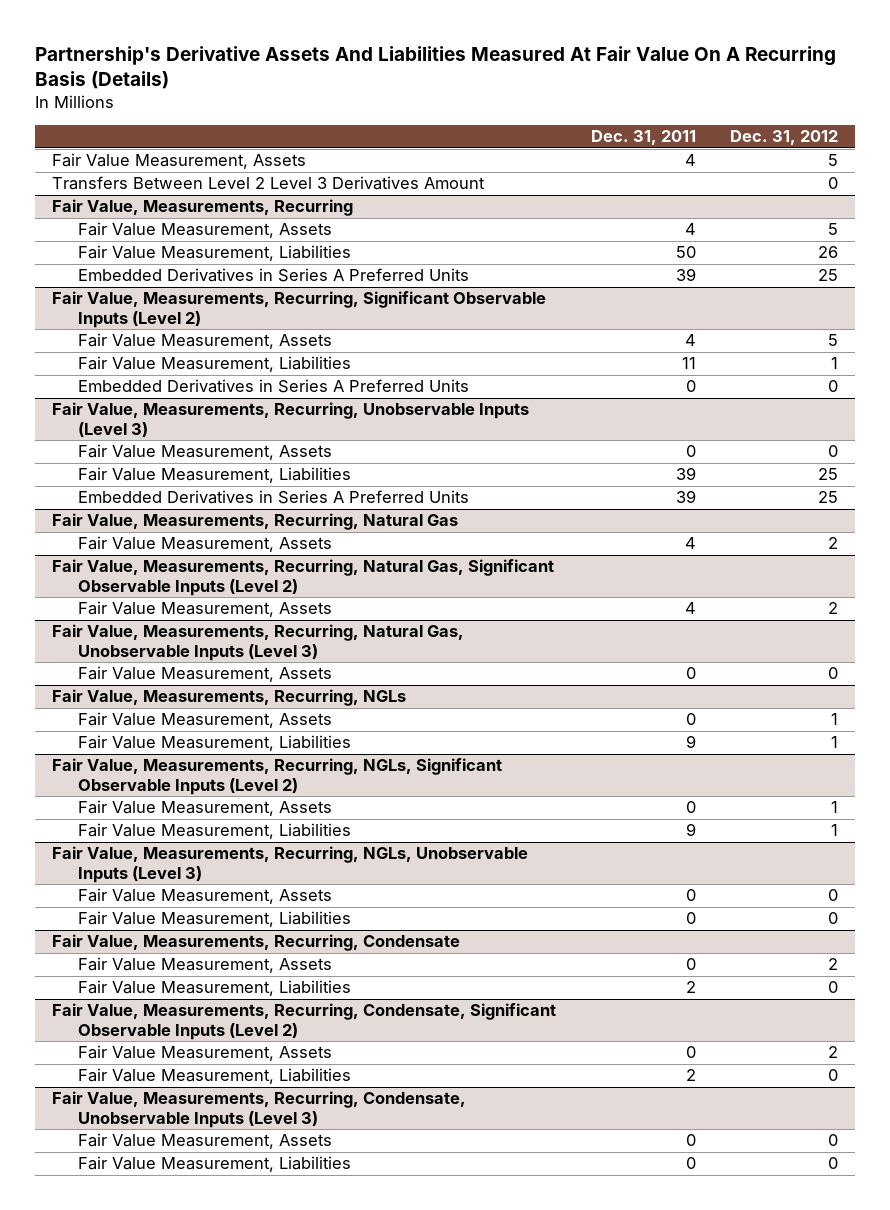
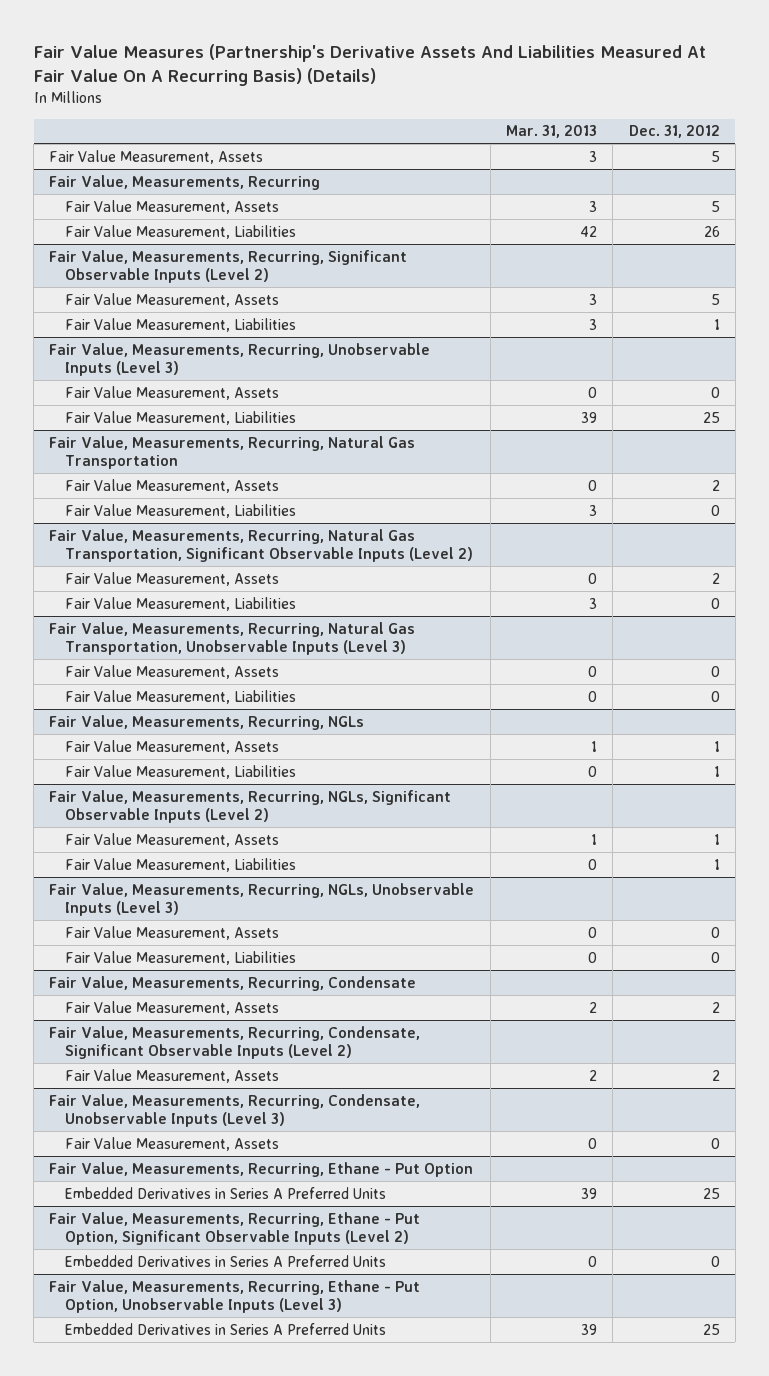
[35,45,837,90] Partnership's Derivative Assets And Liabilities Measured At Fair Value On A Recurring Basis (Details) -> [33,43,706,86] Fair Value Measures (Partnership's Derivative Assets And Liabilities Measured At Fair Value On A Recurring Basis) (Details)
[590,130,696,146] Dec. 31, 2011 -> none
none -> [505,125,597,139] Mar. 31, 2013
[52,176,486,191] Transfers Between Level 2 Level 3 Derivatives Amount -> none
[77,268,469,283] Embedded Derivatives in Series A Preferred Units -> none
[77,379,469,394] Embedded Derivatives in Series A Preferred Units -> none
[77,490,469,505] Embedded Derivatives in Series A Preferred Units -> none
[52,513,459,531] Fair Value, Measurements, Recurring, Natural Gas -> [49,435,416,469] Fair Value, Measurements, Recurring, Natural Gas Transportation
none -> [64,503,296,518] Fair Value Measurement, Liabilities
[52,559,555,596] Fair Value, Measurements, Recurring, Natural Gas, Significant Observable Inputs (Level 2) -> [49,528,473,562] Fair Value, Measurements, Recurring, Natural Gas Transportation, Significant Observable Inputs (Level 2)
none -> [64,596,296,611] Fair Value Measurement, Liabilities
[52,624,465,661] Fair Value, Measurements, Recurring, Natural Gas, Unobservable Inputs (Level 3) -> [49,621,416,655] Fair Value, Measurements, Recurring, Natural Gas Transportation, Unobservable Inputs (Level 3)
none -> [64,689,296,704] Fair Value Measurement, Liabilities
[77,980,351,997] Fair Value Measurement, Liabilities -> none
[77,1068,351,1085] Fair Value Measurement, Liabilities -> none
[77,1156,351,1173] Fair Value Measurement, Liabilities -> none
none -> [49,1161,474,1177] Fair Value, Measurements, Recurring, Ethane - Put Option
none -> [64,1186,386,1199] Embedded Derivatives in Series A Preferred Units
none -> [49,1211,421,1245] Fair Value, Measurements, Recurring, Ethane - Put Option, Significant Observable Inputs (Level 2)
none -> [64,1254,386,1267] Embedded Derivatives in Series A Preferred Units
none -> [49,1279,421,1313] Fair Value, Measurements, Recurring, Ethane - Put Option, Unobservable Inputs (Level 3)
none -> [64,1322,386,1335] Embedded Derivatives in Series A Preferred Units

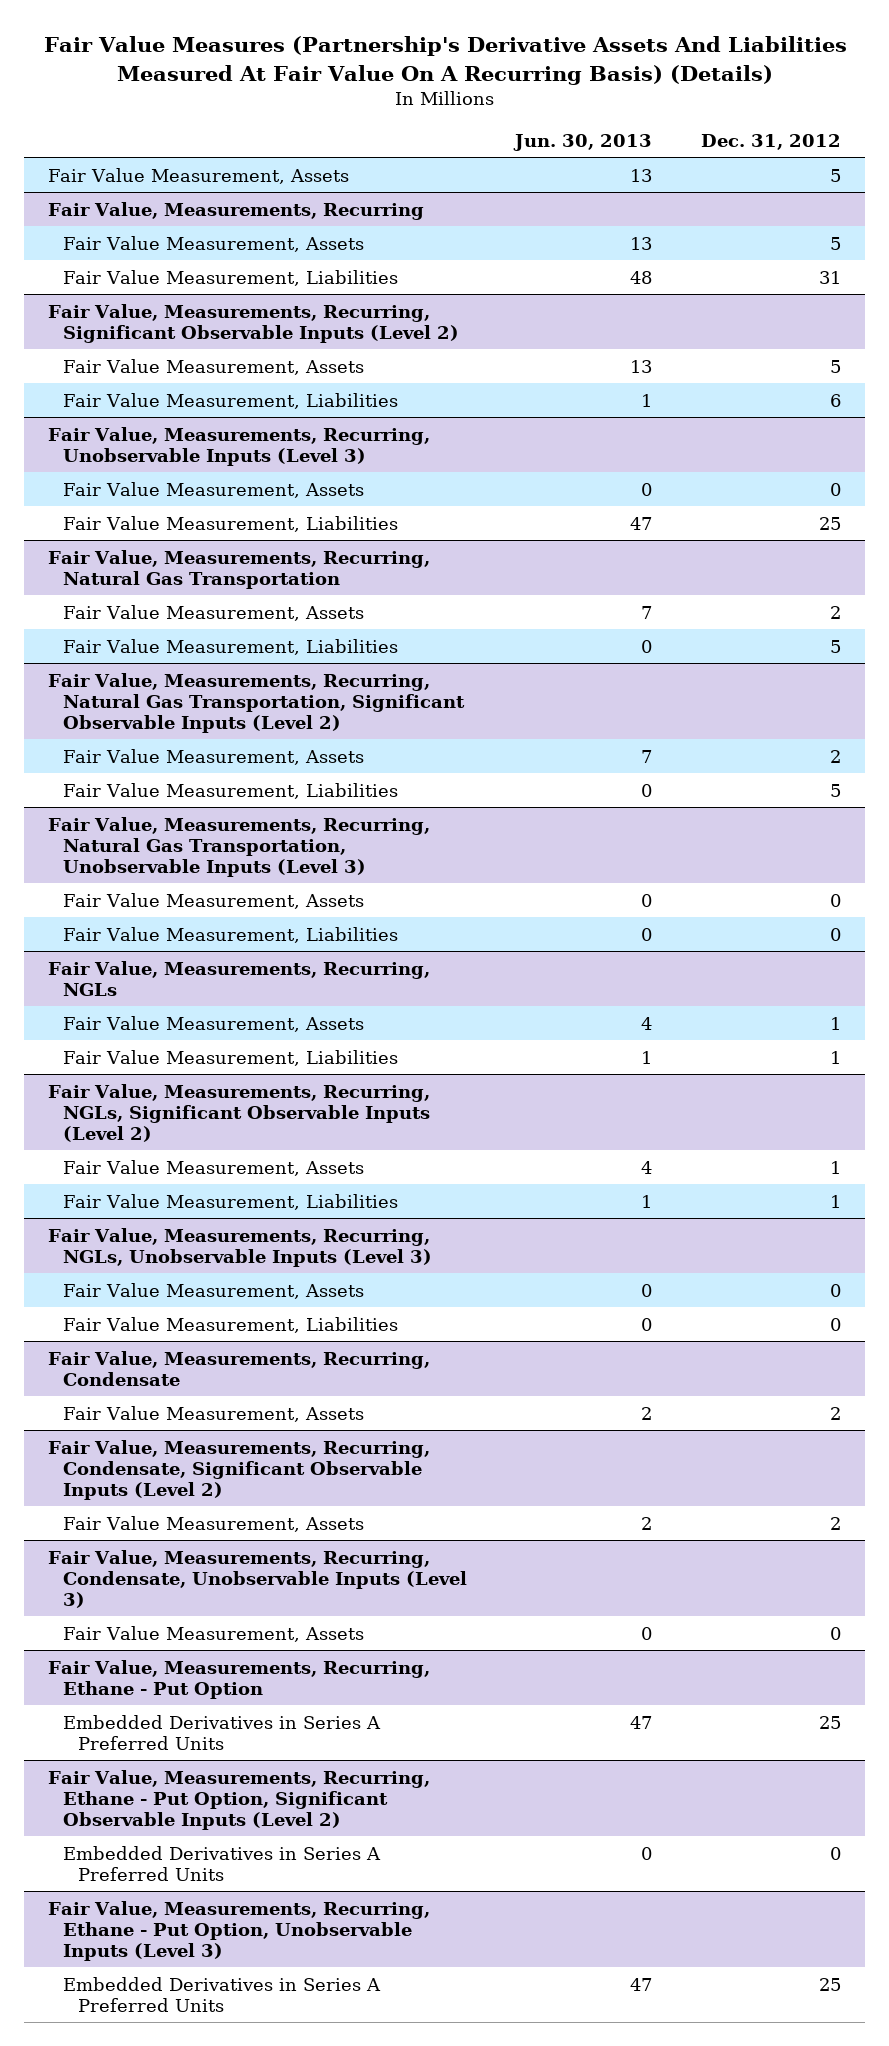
[505,125,597,139] Mar. 31, 2013 -> none
none -> [513,133,653,151] Jun. 30, 2013
[703,225,720,237] 26 -> [818,270,841,284] 31
[713,318,720,330] 1 -> [829,393,841,407] 6
[710,504,720,516] 0 -> [829,639,841,653] 5
[710,597,720,609] 0 -> [829,783,841,797] 5

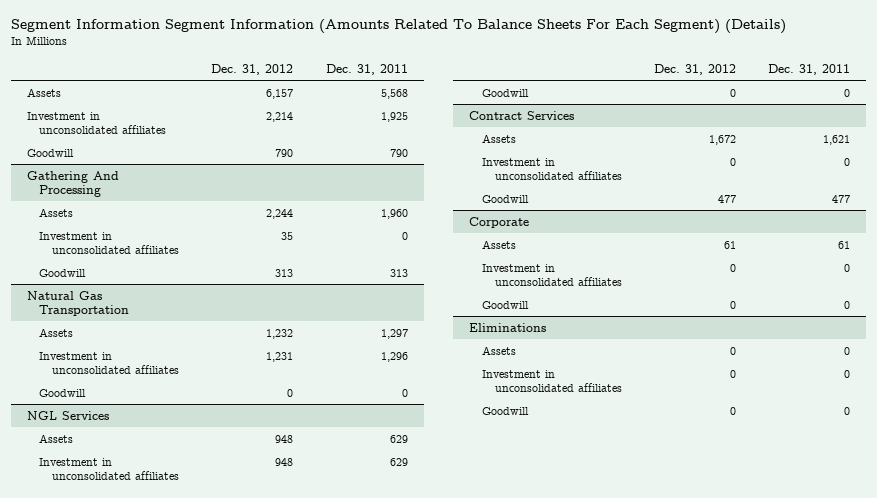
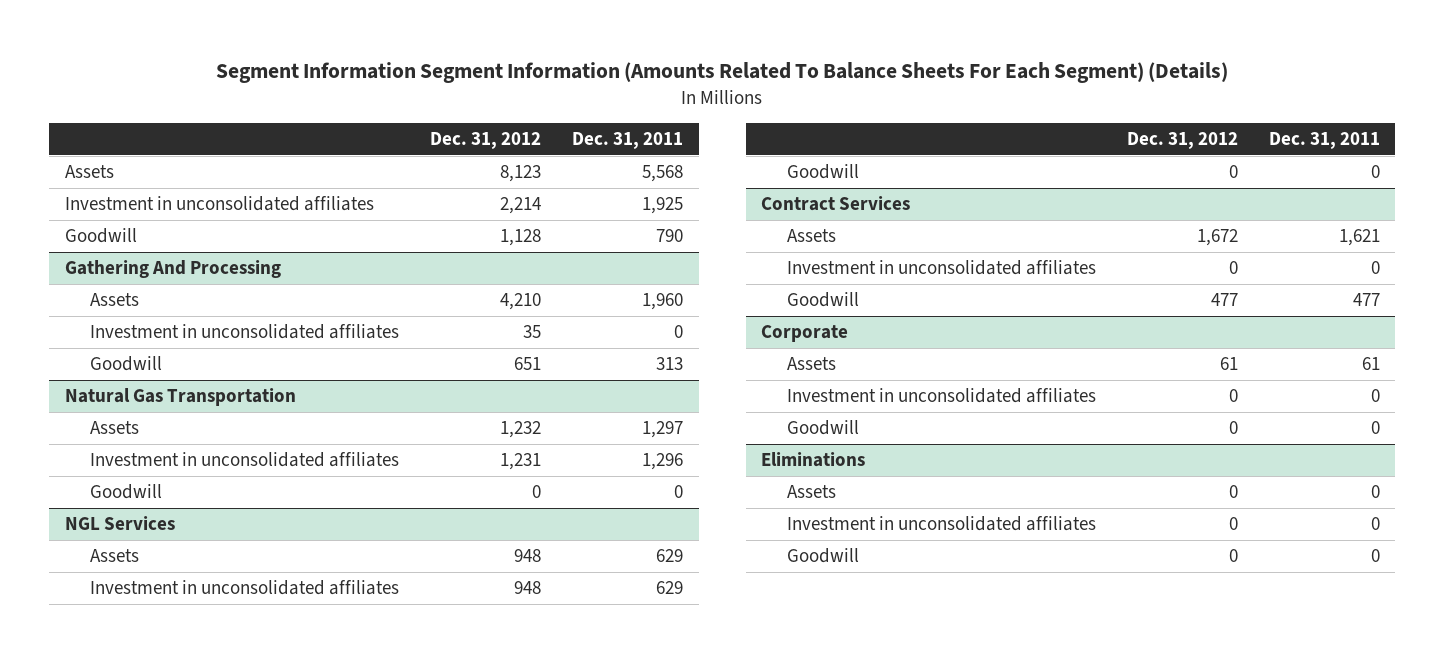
[266,88,294,99] 6,157 -> [500,165,542,183] 8,123
[275,148,294,157] 790 -> [500,229,542,247] 1,128
[266,208,294,219] 2,244 -> [500,293,542,311] 4,210
[275,268,294,277] 313 -> [514,357,542,371] 651

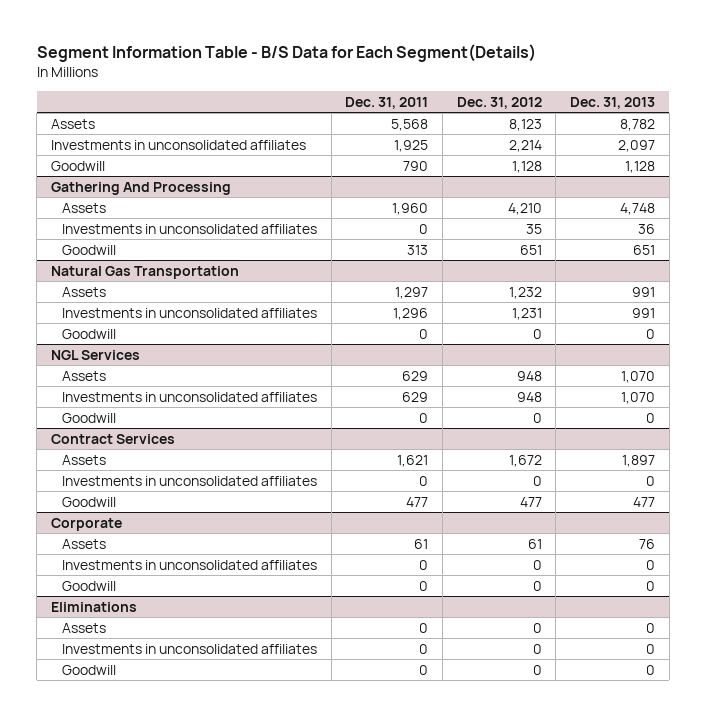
[216,62,1229,84] Segment Information Segment Information (Amounts Related To Balance Sheets For Each Segment) (Details) -> [36,44,536,63] Segment Information Table - B/S Data for Each Segment(Details)
none -> [570,96,656,109] Dec. 31, 2013
[64,196,374,212] Investment in unconsolidated affiliates -> [50,139,306,150] Investments in unconsolidated affiliates
[89,324,399,340] Investment in unconsolidated affiliates -> [62,223,318,234] Investments in unconsolidated affiliates
[89,452,399,468] Investment in unconsolidated affiliates -> [62,307,318,318] Investments in unconsolidated affiliates
[89,580,399,596] Investment in unconsolidated affiliates -> [62,391,318,402] Investments in unconsolidated affiliates
[786,260,1096,276] Investment in unconsolidated affiliates -> [62,475,318,486] Investments in unconsolidated affiliates
[786,388,1096,404] Investment in unconsolidated affiliates -> [62,559,318,570] Investments in unconsolidated affiliates
[786,516,1096,532] Investment in unconsolidated affiliates -> [62,643,318,654] Investments in unconsolidated affiliates

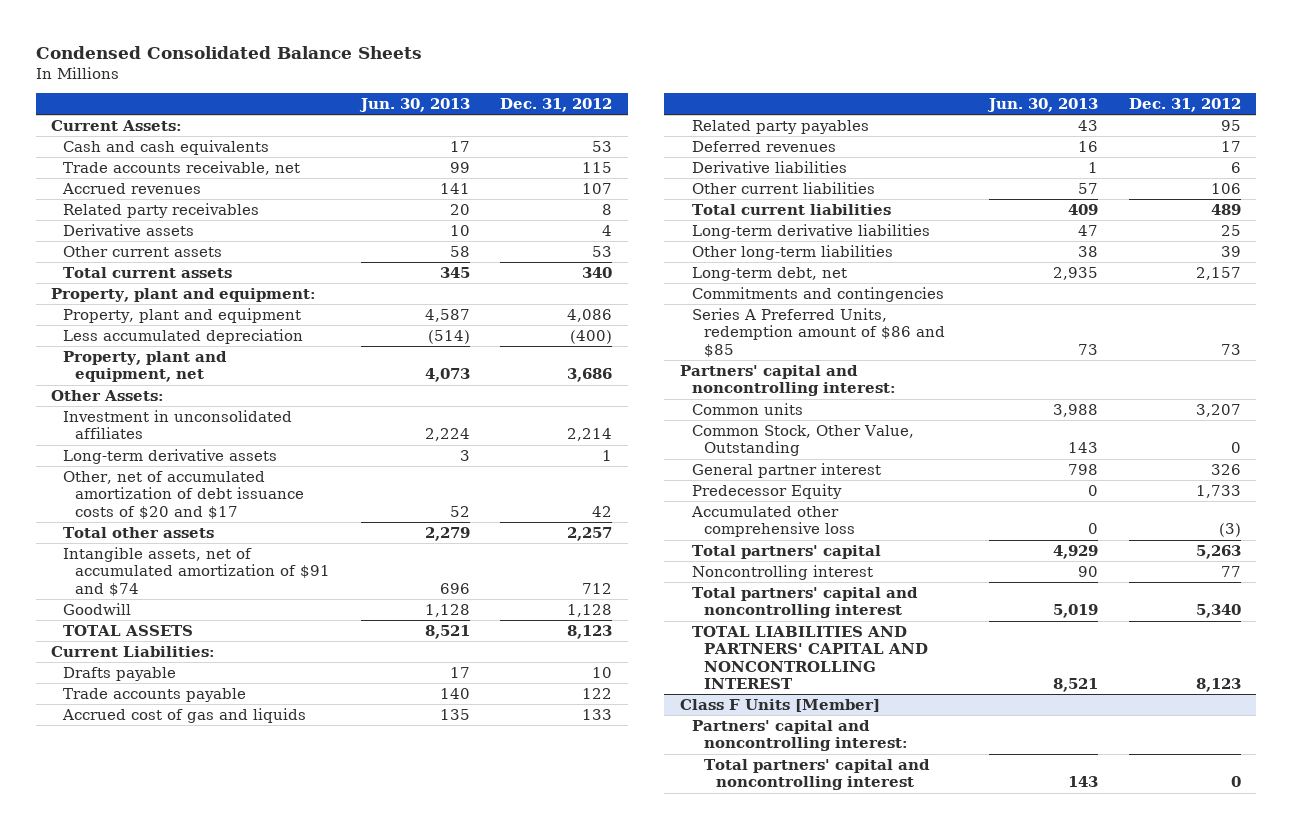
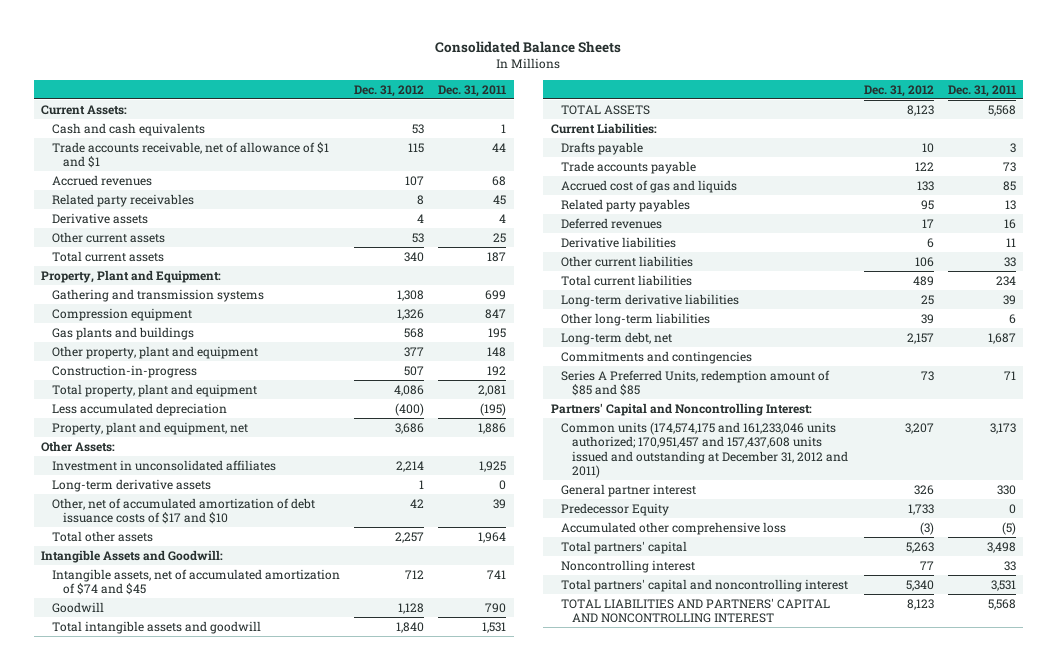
[36,45,423,59] Condensed Consolidated Balance Sheets -> [435,41,622,54] Consolidated Balance Sheets
[358,98,470,113] Jun. 30, 2013 -> none
none -> [438,84,507,97] Dec. 31, 2011
[63,160,301,175] Trade accounts receivable, net -> [51,141,329,169] Trade accounts receivable, net of allowance of $1 and $1
[51,287,317,302] Property, plant and equipment: -> [40,269,221,283] Property, Plant and Equipment:
none -> [51,288,264,302] Gathering and transmission systems
none -> [51,307,192,321] Compression equipment
none -> [51,326,194,340] Gas plants and buildings
none -> [51,345,258,359] Other property, plant and equipment
none -> [51,364,197,378] Construction-in-progress
[63,307,302,323] Property, plant and equipment -> [51,383,257,397] Total property, plant and equipment
[63,470,305,519] Other, net of accumulated amortization of debt issuance costs of $20 and $17 -> [51,497,315,525] Other, net of accumulated amortization of debt issuance costs of $17 and $10
none -> [40,549,223,563] Intangible Assets and Goodwill:
[63,546,331,596] Intangible assets, net of accumulated amortization of $91 and $74 -> [51,568,340,596] Intangible assets, net of accumulated amortization of $74 and $45
none -> [51,620,261,634] Total intangible assets and goodwill
[691,424,914,457] Common Stock, Other Value, Outstanding -> none
[691,307,945,357] Series A Preferred Units, redemption amount of $86 and $85 -> [561,369,831,397] Series A Preferred Units, redemption amount of $85 and $85
[679,364,896,397] Partners' capital and noncontrolling interest: -> [550,402,812,416] Partners' Capital and Noncontrolling Interest:
[691,402,803,415] Common units -> [561,421,849,478] Common units (174,574,175 and 161,233,046 units authorized; 170,951,457 and 157,437,608 units issued and outstanding at December 31, 2012 and 2011)
[679,698,880,712] Class F Units [Member] -> none
[691,719,908,752] Partners' capital and noncontrolling interest: -> none
[703,758,930,791] Total partners' capital and noncontrolling interest -> none

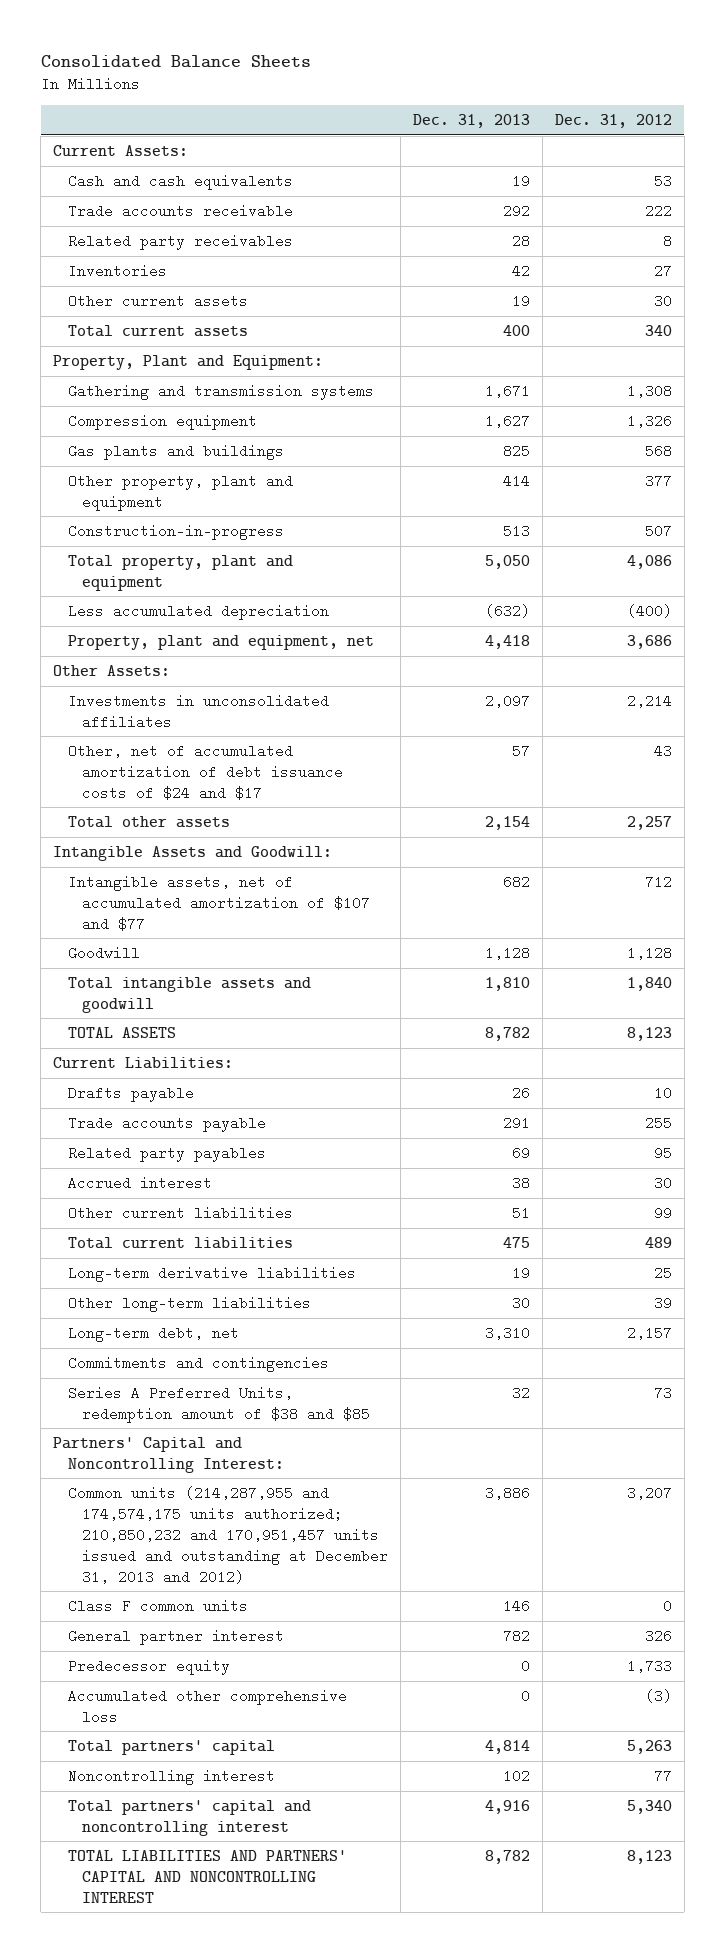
[438,84,507,97] Dec. 31, 2011 -> none
none -> [413,114,531,129] Dec. 31, 2013
[51,174,152,186] Accrued revenues -> none
[51,141,329,169] Trade accounts receivable, net of allowance of $1 and $1 -> [67,203,293,218] Trade accounts receivable
[408,142,425,153] 115 -> [644,203,672,218] 222
[51,212,148,224] Derivative assets -> none
none -> [67,263,167,278] Inventories
[412,232,425,243] 53 -> [653,293,672,308] 30
[51,478,211,492] Long-term derivative assets -> none
[51,459,276,471] Investment in unconsolidated affiliates -> [67,693,329,729] Investments in unconsolidated affiliates
[51,497,315,525] Other, net of accumulated amortization of debt issuance costs of $17 and $10 -> [67,743,344,800] Other, net of accumulated amortization of debt issuance costs of $24 and $17
[410,498,425,508] 42 -> [653,743,672,758] 43
[51,568,340,596] Intangible assets, net of accumulated amortization of $74 and $45 -> [67,874,371,931] Intangible assets, net of accumulated amortization of $107 and $77
[561,179,738,193] Accrued cost of gas and liquids -> none
[914,161,934,171] 122 -> [644,1115,672,1130] 255
[561,217,663,229] Deferred revenues -> none
[561,236,677,248] Derivative liabilities -> none
none -> [67,1175,212,1190] Accrued interest
[914,256,934,267] 106 -> [653,1205,672,1220] 99
[561,369,831,397] Series A Preferred Units, redemption amount of $85 and $85 -> [67,1385,371,1423] Series A Preferred Units, redemption amount of $38 and $85
[561,421,849,478] Common units (174,574,175 and 161,233,046 units authorized; 170,951,457 and 157,437,608 units issued and outstanding at December 31, 2012 and 2011) -> [67,1485,389,1584] Common units (214,287,955 and 174,574,175 units authorized; 210,850,232 and 170,951,457 units issued and outstanding at December 31, 2013 and 2012)
none -> [67,1598,248,1613] Class F common units
[561,502,670,516] Predecessor Equity -> [67,1658,230,1675] Predecessor equity

